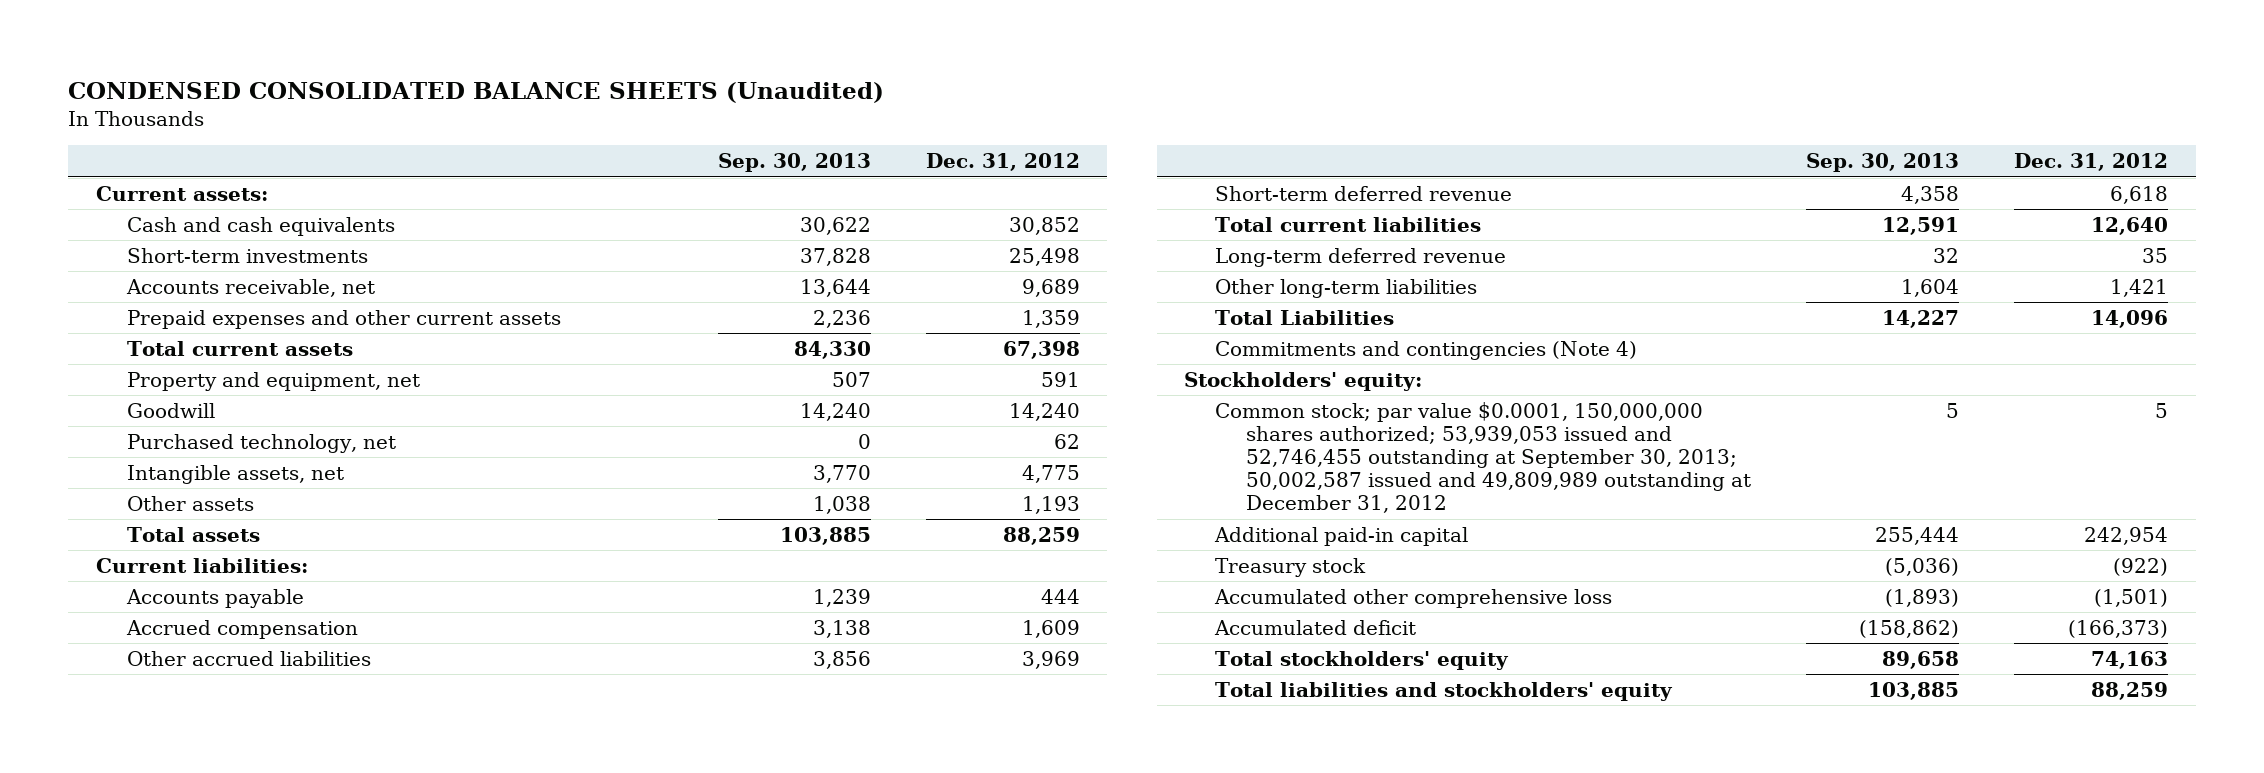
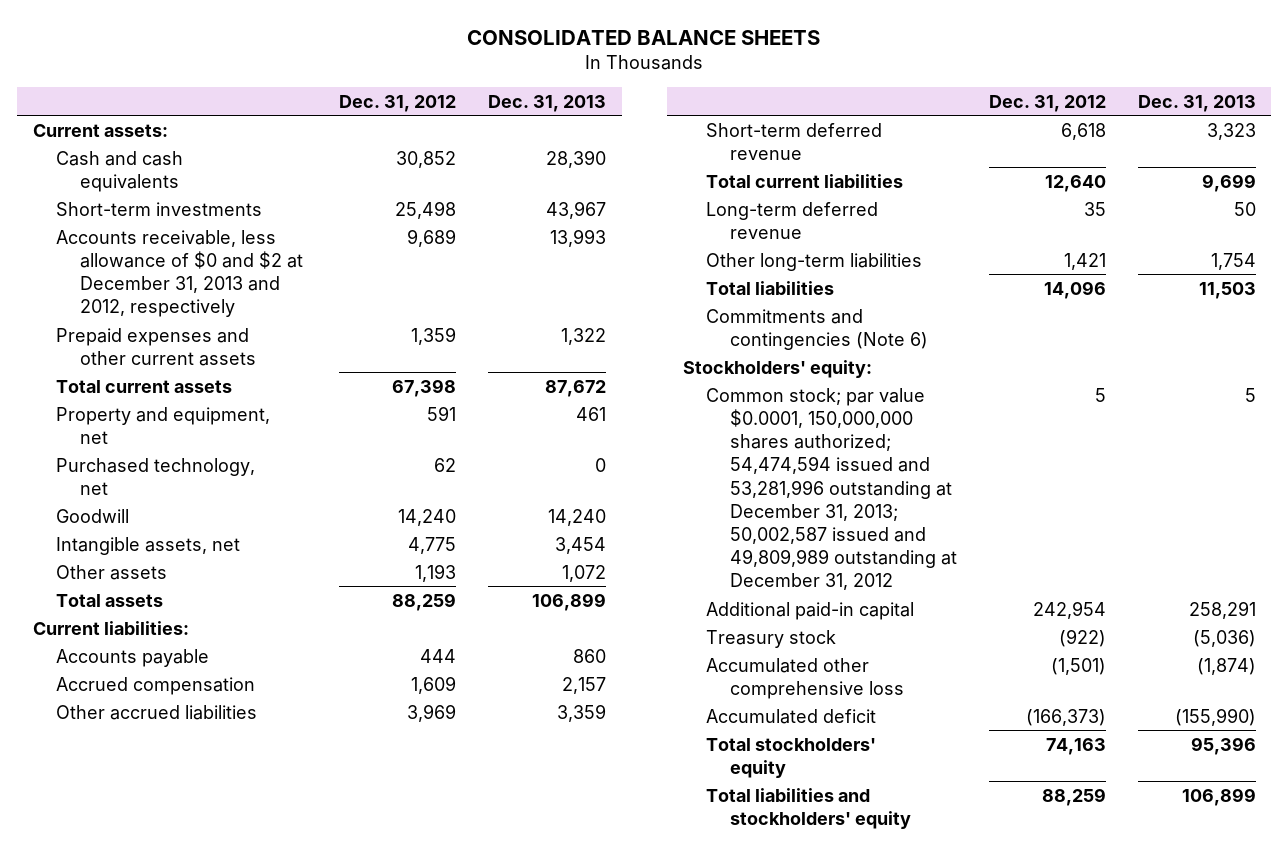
[68,81,885,103] CONDENSED CONSOLIDATED BALANCE SHEETS (Unaudited) -> [467,29,821,45] CONSOLIDATED BALANCE SHEETS
[717,153,871,173] Sep. 30, 2013 -> none
none -> [487,94,606,112] Dec. 31, 2013
[125,278,375,297] Accounts receivable, net -> [56,229,303,318] Accounts receivable, less allowance of $0 and $2 at December 31, 2013 and 2012, respectively
[126,402,215,418] Goodwill -> [56,508,130,523] Goodwill
[1215,309,1395,325] Total Liabilities -> [706,280,835,295] Total liabilities
[1215,340,1638,360] Commitments and contingencies (Note 4) -> [706,308,928,350] Commitments and contingencies (Note 6)
[1215,401,1751,514] Common stock; par value $0.0001, 150,000,000 shares authorized; 53,939,053 issued and 52,746,455 outstanding at September 30, 2013; 50,002,587 issued and 49,809,989 outstanding at December 31, 2012 -> [706,387,957,591] Common stock; par value $0.0001, 150,000,000 shares authorized; 54,474,594 issued and 53,281,996 outstanding at December 31, 2013; 50,002,587 issued and 49,809,989 outstanding at December 31, 2012

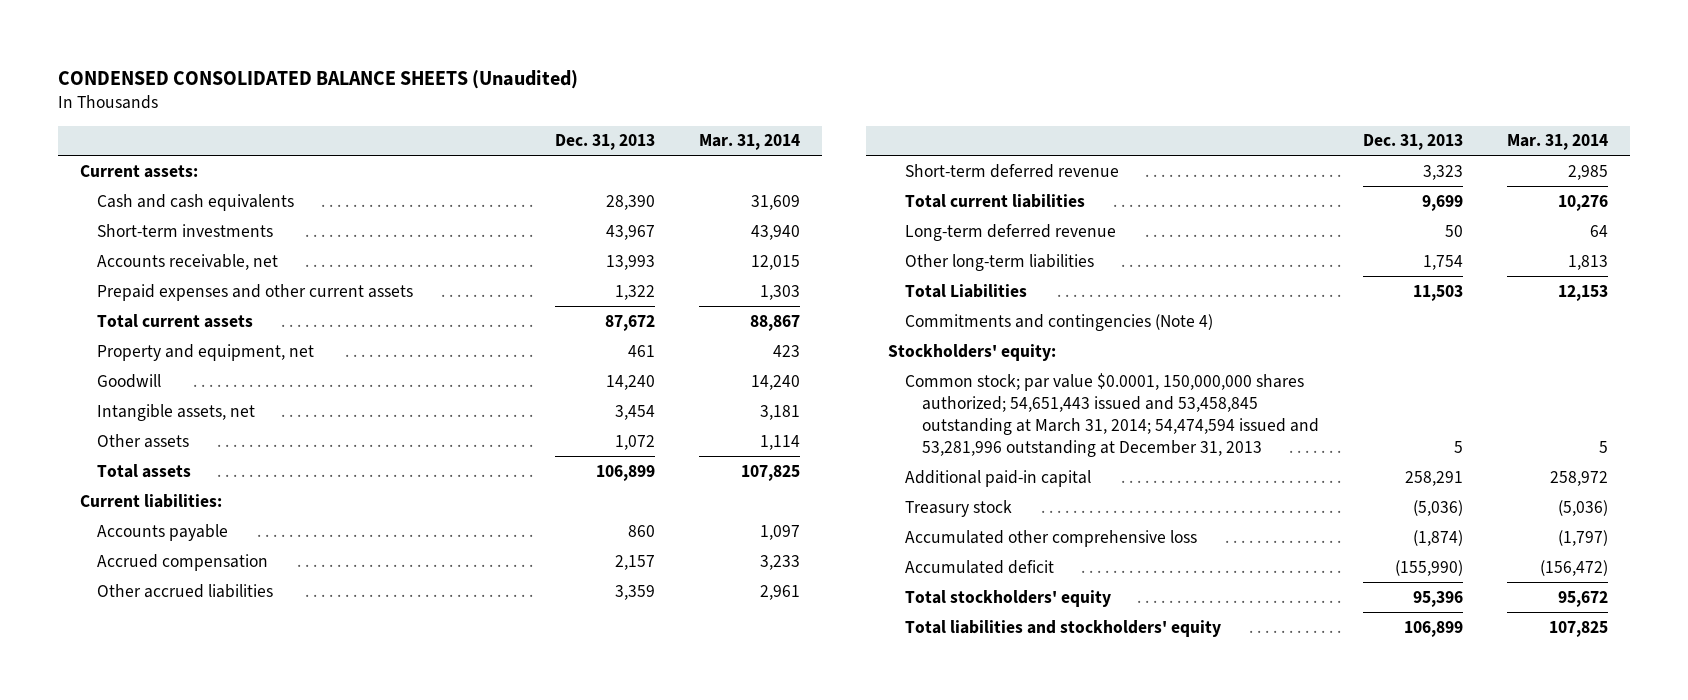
[467,29,821,45] CONSOLIDATED BALANCE SHEETS -> [57,69,578,89] CONDENSED CONSOLIDATED BALANCE SHEETS (Unaudited)
[338,94,456,112] Dec. 31, 2012 -> none
none -> [699,134,801,151] Mar. 31, 2014
[56,229,303,318] Accounts receivable, less allowance of $0 and $2 at December 31, 2013 and 2012, respectively -> [96,253,278,270] Accounts receivable, net
[56,457,256,495] Purchased technology, net -> none
[706,280,835,295] Total liabilities -> [904,283,1027,298] Total Liabilities
[706,308,928,350] Commitments and contingencies (Note 6) -> [904,313,1213,331] Commitments and contingencies (Note 4)
[706,387,957,591] Common stock; par value $0.0001, 150,000,000 shares authorized; 54,474,594 issued and 53,281,996 outstanding at December 31, 2013; 50,002,587 issued and 49,809,989 outstanding at December 31, 2012 -> [904,372,1319,457] Common stock; par value $0.0001, 150,000,000 shares authorized; 54,651,443 issued and 53,458,845 outstanding at March 31, 2014; 54,474,594 issued and 53,281,996 outstanding at December 31, 2013

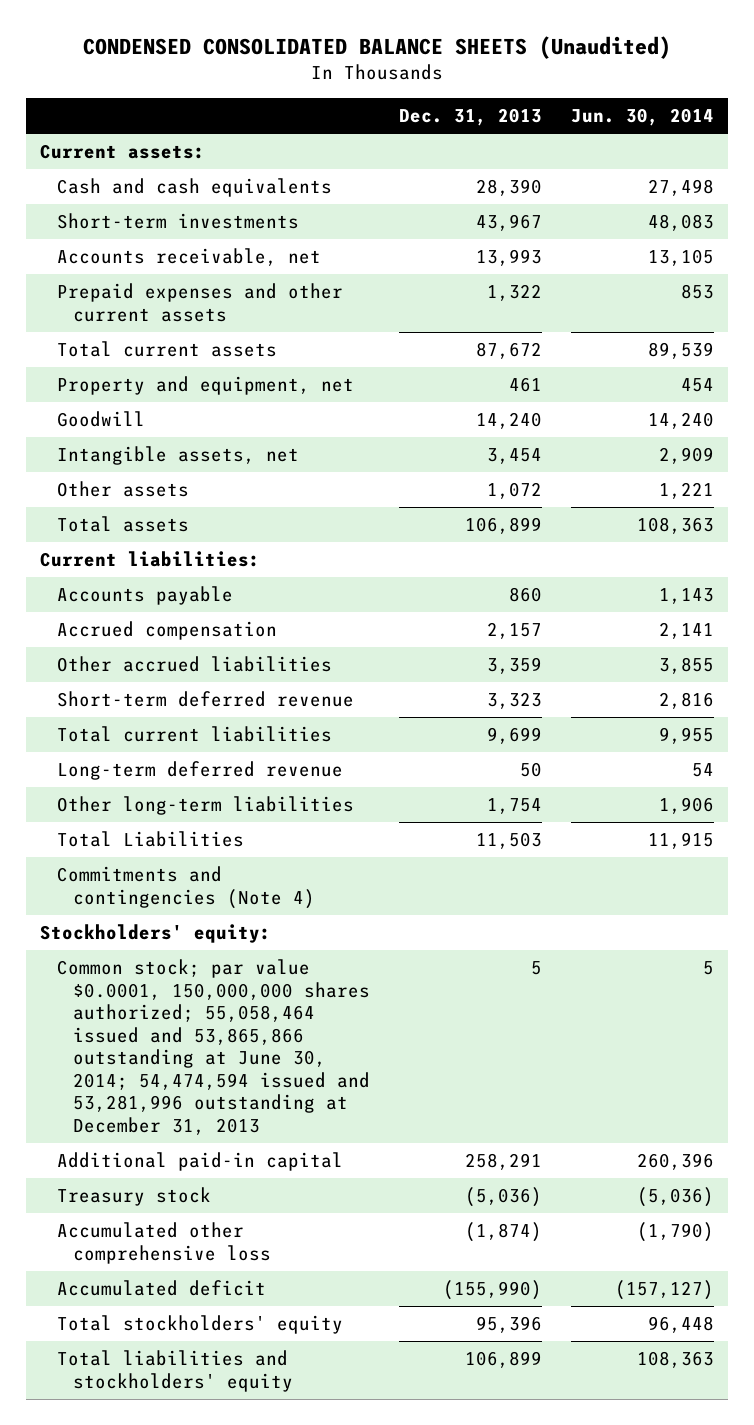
[699,134,801,151] Mar. 31, 2014 -> none
none -> [570,107,714,126] Jun. 30, 2014
[904,372,1319,457] Common stock; par value $0.0001, 150,000,000 shares authorized; 54,651,443 issued and 53,458,845 outstanding at March 31, 2014; 54,474,594 issued and 53,281,996 outstanding at December 31, 2013 -> [56,959,370,1135] Common stock; par value $0.0001, 150,000,000 shares authorized; 55,058,464 issued and 53,865,866 outstanding at June 30, 2014; 54,474,594 issued and 53,281,996 outstanding at December 31, 2013

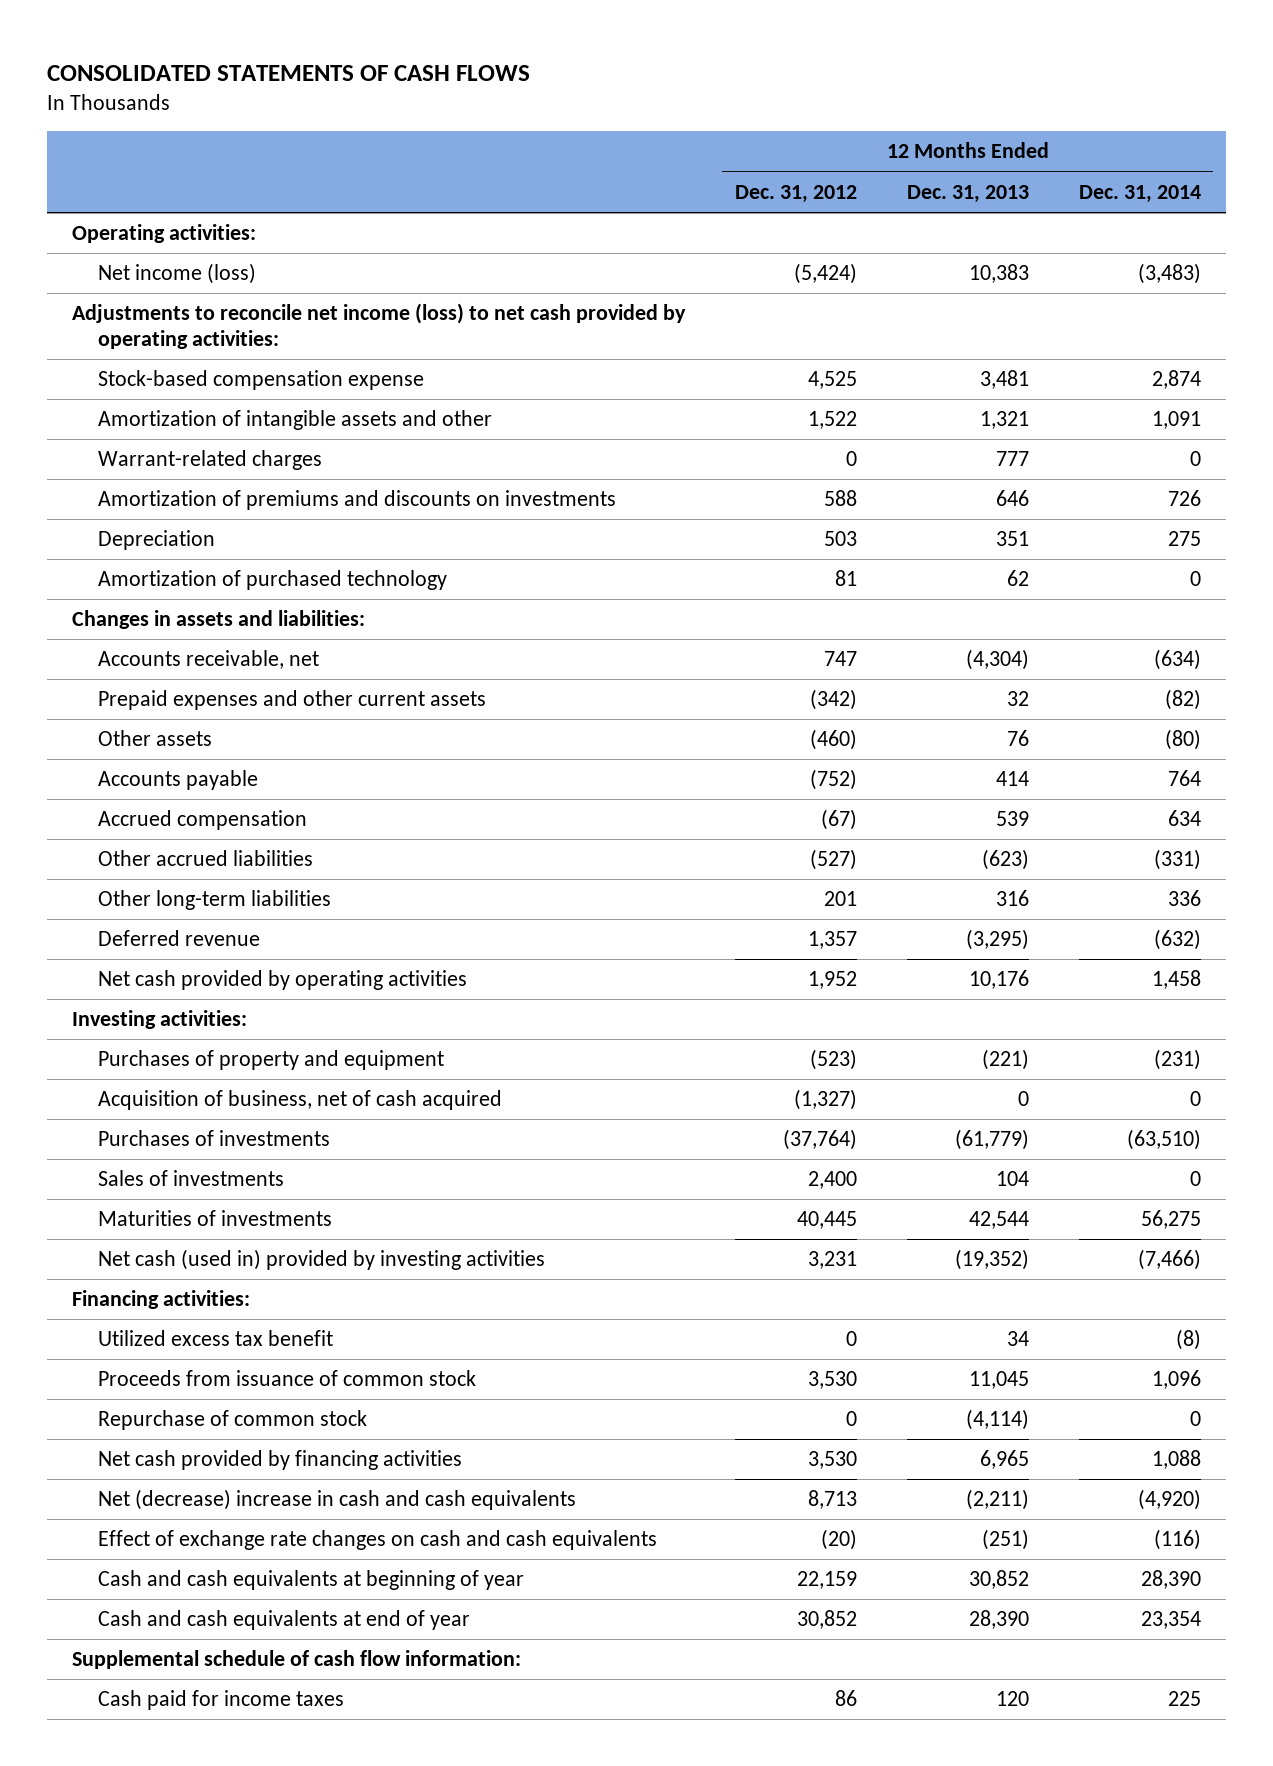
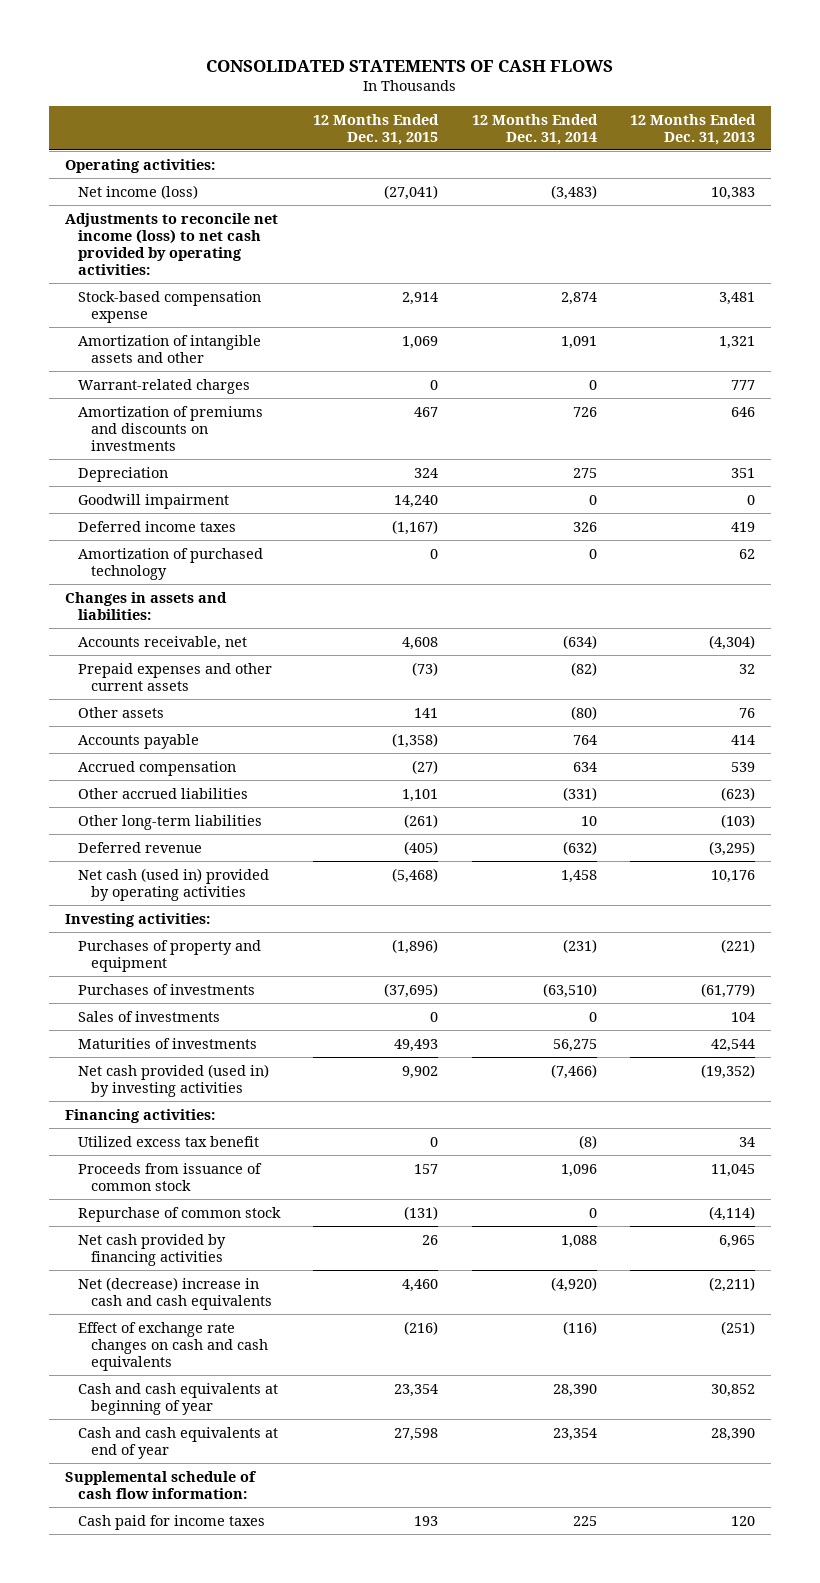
[734,184,857,203] Dec. 31, 2012 -> none
none -> [313,113,440,145] 12 Months Ended Dec. 31, 2015
none -> [78,493,230,509] Goodwill impairment
none -> [78,520,237,532] Deferred income taxes
[995,890,1029,907] 316 -> [720,813,755,828] (103)
[1167,890,1201,907] 336 -> [580,815,597,826] 10
[98,970,468,991] Net cash provided by operating activities -> [78,867,270,901] Net cash (used in) provided by operating activities
[98,1090,503,1111] Acquisition of business, net of cash acquired -> none
[98,1249,546,1271] Net cash (used in) provided by investing activities -> [78,1063,270,1097] Net cash provided (used in) by investing activities

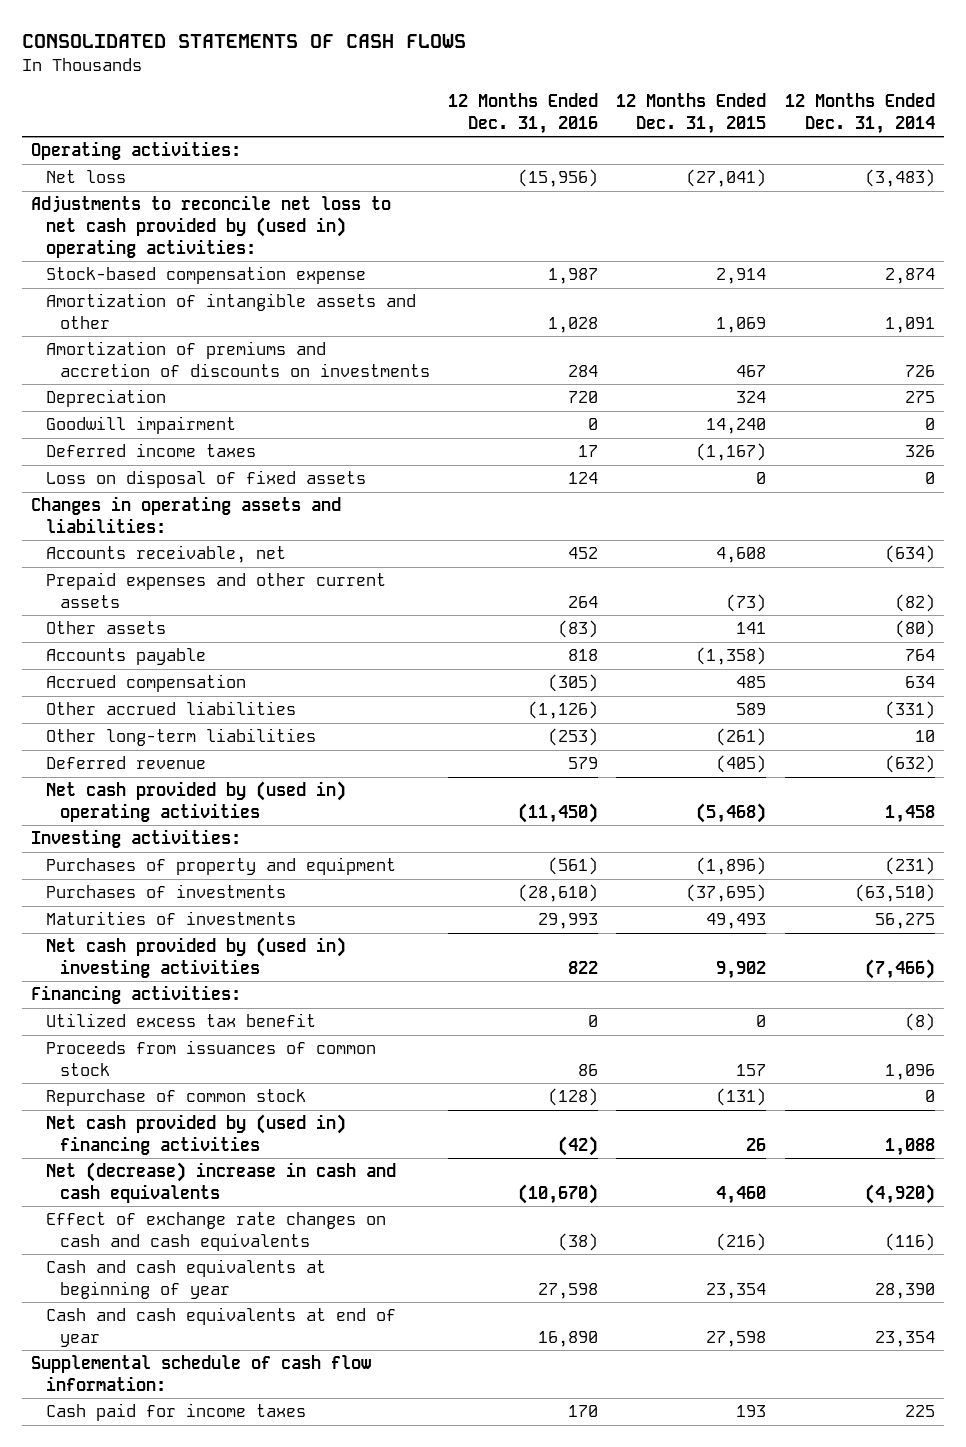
[629,113,756,145] 12 Months Ended Dec. 31, 2013 -> none
none -> [448,92,599,134] 12 Months Ended Dec. 31, 2016
[78,184,199,199] Net income (loss) -> [45,170,126,184] Net loss
[65,212,279,275] Adjustments to reconcile net income (loss) to net cash provided by operating activities: -> [31,195,392,258] Adjustments to reconcile net loss to net cash provided by (used in) operating activities:
[78,378,251,394] Warrant-related charges -> none
[78,405,264,451] Amortization of premiums and discounts on investments -> [45,341,430,377] Amortization of premiums and accretion of discounts on investments
[78,547,264,580] Amortization of purchased technology -> none
none -> [45,470,366,489] Loss on disposal of fixed assets
[65,591,228,620] Changes in assets and liabilities: -> [31,496,342,533] Changes in operating assets and liabilities:
[412,759,439,774] (27) -> [736,676,767,689] 485
[402,788,439,802] 1,101 -> [736,703,767,716] 589
[78,867,270,901] Net cash (used in) provided by operating activities -> [45,781,346,822] Net cash provided by (used in) operating activities
[78,1010,221,1022] Sales of investments -> none
[78,1063,270,1097] Net cash provided (used in) by investing activities -> [45,937,346,978] Net cash provided by (used in) investing activities
[78,1162,263,1191] Proceeds from issuance of common stock -> [45,1040,376,1076] Proceeds from issuances of common stock
[78,1233,227,1266] Net cash provided by financing activities -> [45,1114,346,1155] Net cash provided by (used in) financing activities

